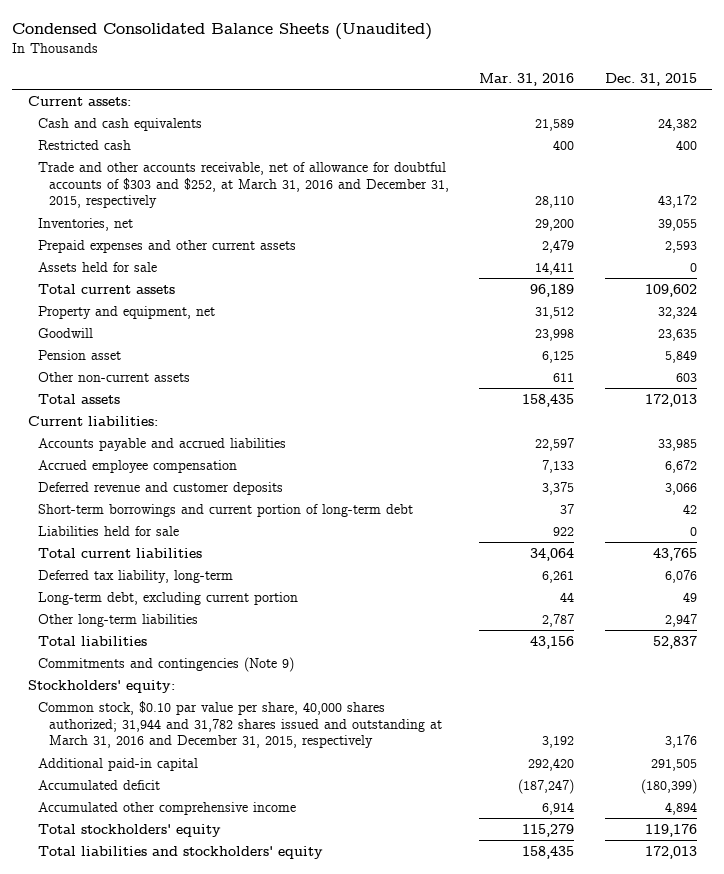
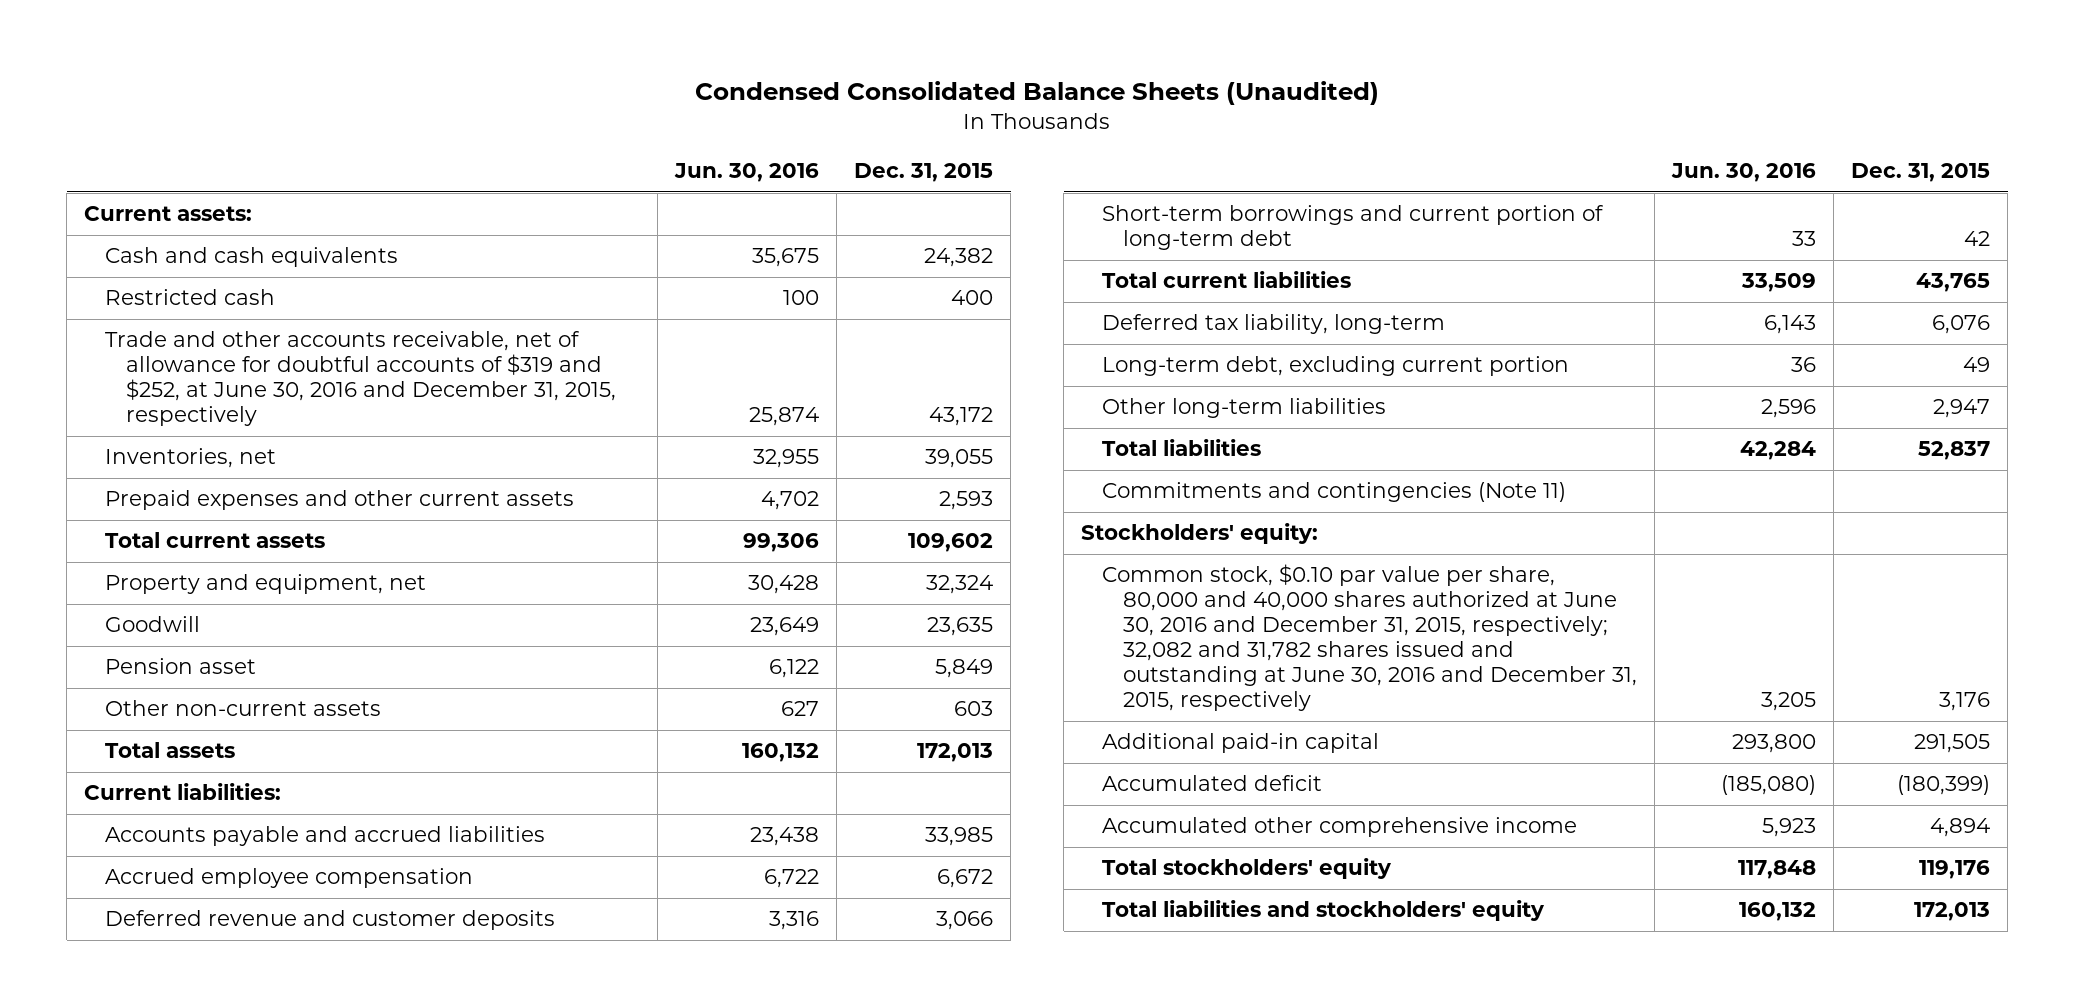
[479,72,575,86] Mar. 31, 2016 -> none
none -> [673,163,819,183] Jun. 30, 2016
[38,161,450,209] Trade and other accounts receivable, net of allowance for doubtful accounts of $303 and $252, at March 31, 2016 and December 31, 2015, respectively -> [104,331,616,427] Trade and other accounts receivable, net of allowance for doubtful accounts of $319 and $252, at June 30, 2016 and December 31, 2015, respectively
[38,261,158,272] Assets held for sale -> none
[38,525,180,536] Liabilities held for sale -> none
[38,656,295,672] Commitments and contingencies (Note 9) -> [1102,482,1567,503] Commitments and contingencies (Note 11)
[38,700,443,749] Common stock, $0.10 par value per share, 40,000 shares authorized; 31,944 and 31,782 shares issued and outstanding at March 31, 2016 and December 31, 2015, respectively -> [1102,564,1638,712] Common stock, $0.10 par value per share, 80,000 and 40,000 shares authorized at June 30, 2016 and December 31, 2015, respectively; 32,082 and 31,782 shares issued and outstanding at June 30, 2016 and December 31, 2015, respectively

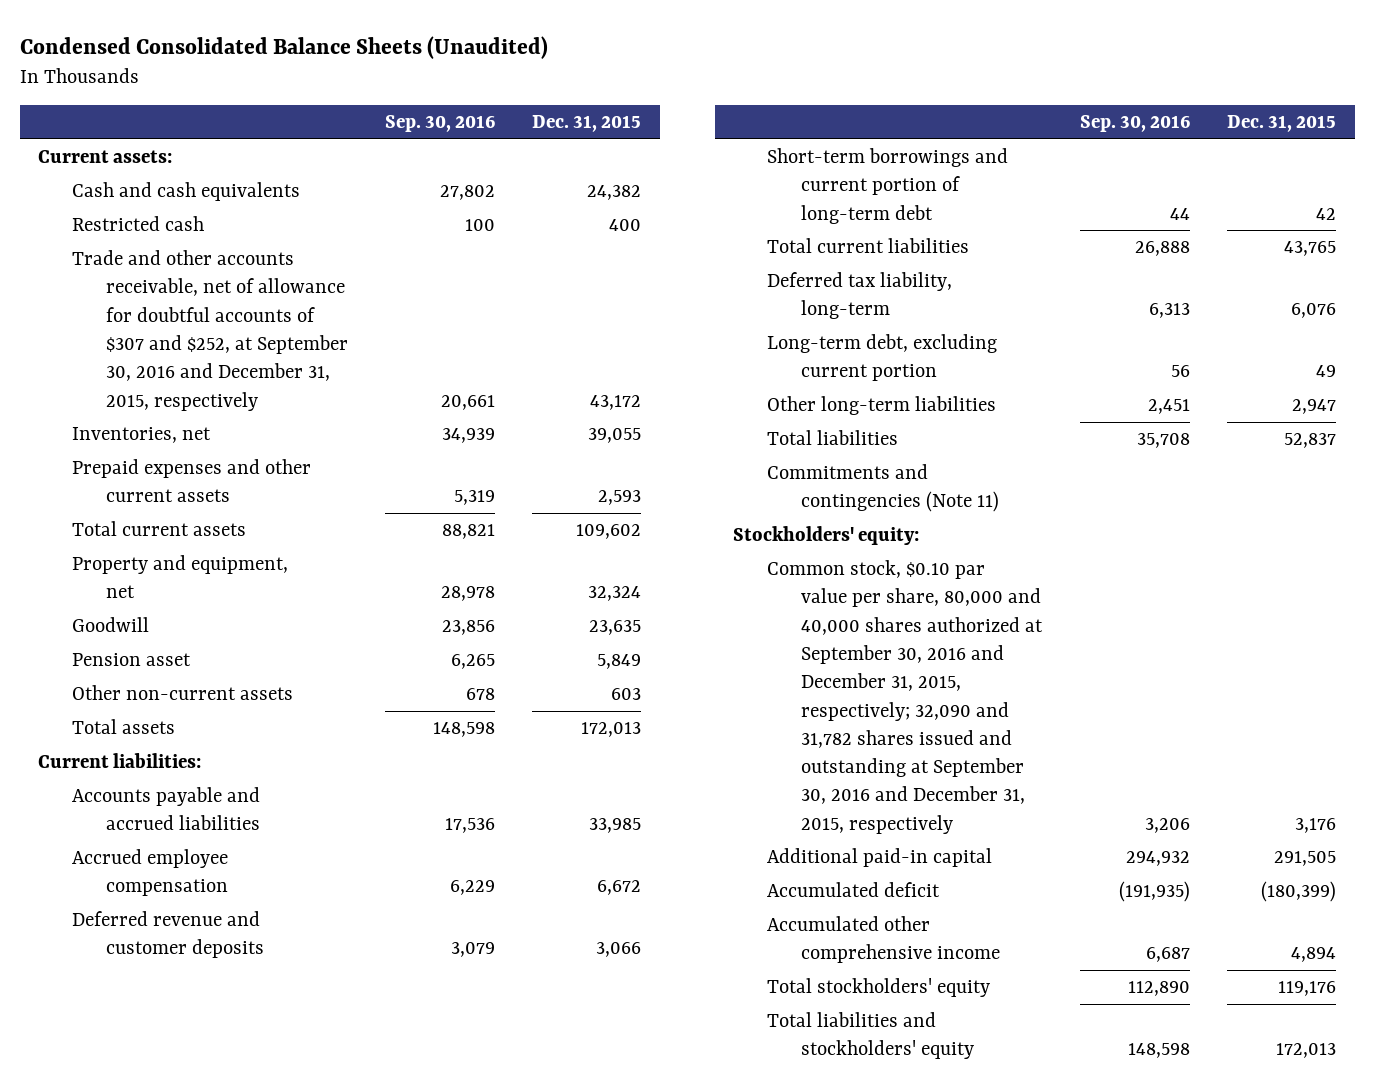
[673,163,819,183] Jun. 30, 2016 -> none
none -> [385,114,496,132] Sep. 30, 2016
[104,331,616,427] Trade and other accounts receivable, net of allowance for doubtful accounts of $319 and $252, at June 30, 2016 and December 31, 2015, respectively -> [72,250,349,411] Trade and other accounts receivable, net of allowance for doubtful accounts of $307 and $252, at September 30, 2016 and December 31, 2015, respectively
[1102,564,1638,712] Common stock, $0.10 par value per share, 80,000 and 40,000 shares authorized at June 30, 2016 and December 31, 2015, respectively; 32,082 and 31,782 shares issued and outstanding at June 30, 2016 and December 31, 2015, respectively -> [767,560,1044,834] Common stock, $0.10 par value per share, 80,000 and 40,000 shares authorized at September 30, 2016 and December 31, 2015, respectively; 32,090 and 31,782 shares issued and outstanding at September 30, 2016 and December 31, 2015, respectively

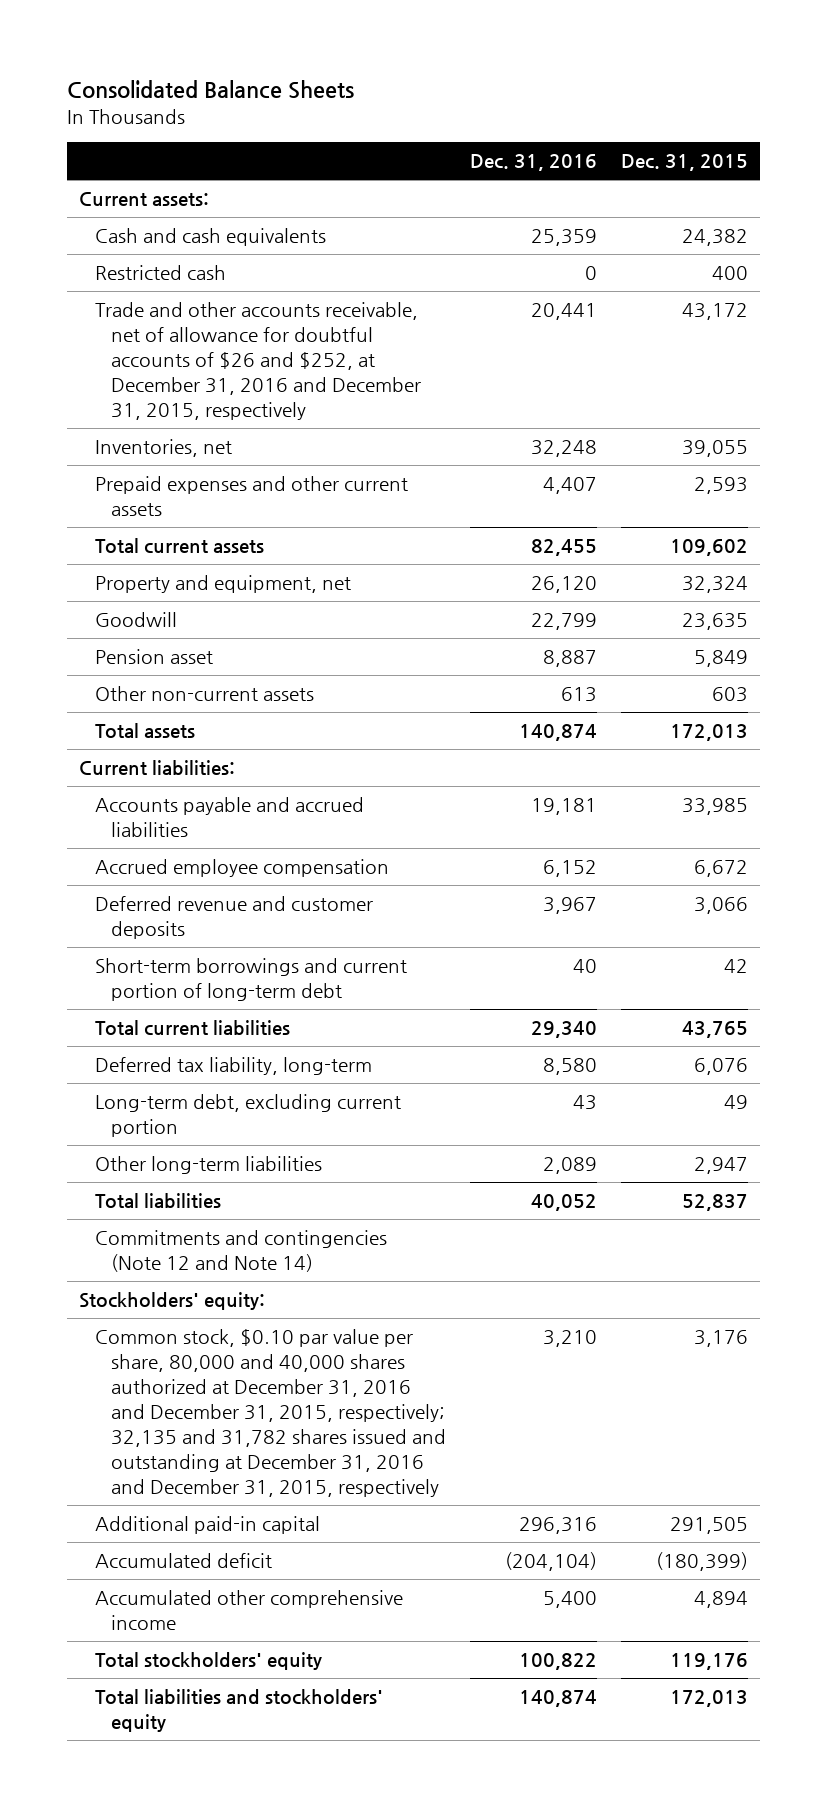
[19,35,548,59] Condensed Consolidated Balance Sheets (Unaudited) -> [66,79,354,99] Consolidated Balance Sheets
[385,114,496,132] Sep. 30, 2016 -> none
none -> [469,154,597,172] Dec. 31, 2016
[72,250,349,411] Trade and other accounts receivable, net of allowance for doubtful accounts of $307 and $252, at September 30, 2016 and December 31, 2015, respectively -> [94,302,421,421] Trade and other accounts receivable, net of allowance for doubtful accounts of $26 and $252, at December 31, 2016 and December 31, 2015, respectively
[767,464,1000,513] Commitments and contingencies (Note 11) -> [94,1230,387,1273] Commitments and contingencies (Note 12 and Note 14)
[767,560,1044,834] Common stock, $0.10 par value per share, 80,000 and 40,000 shares authorized at September 30, 2016 and December 31, 2015, respectively; 32,090 and 31,782 shares issued and outstanding at September 30, 2016 and December 31, 2015, respectively -> [94,1329,446,1498] Common stock, $0.10 par value per share, 80,000 and 40,000 shares authorized at December 31, 2016 and December 31, 2015, respectively; 32,135 and 31,782 shares issued and outstanding at December 31, 2016 and December 31, 2015, respectively

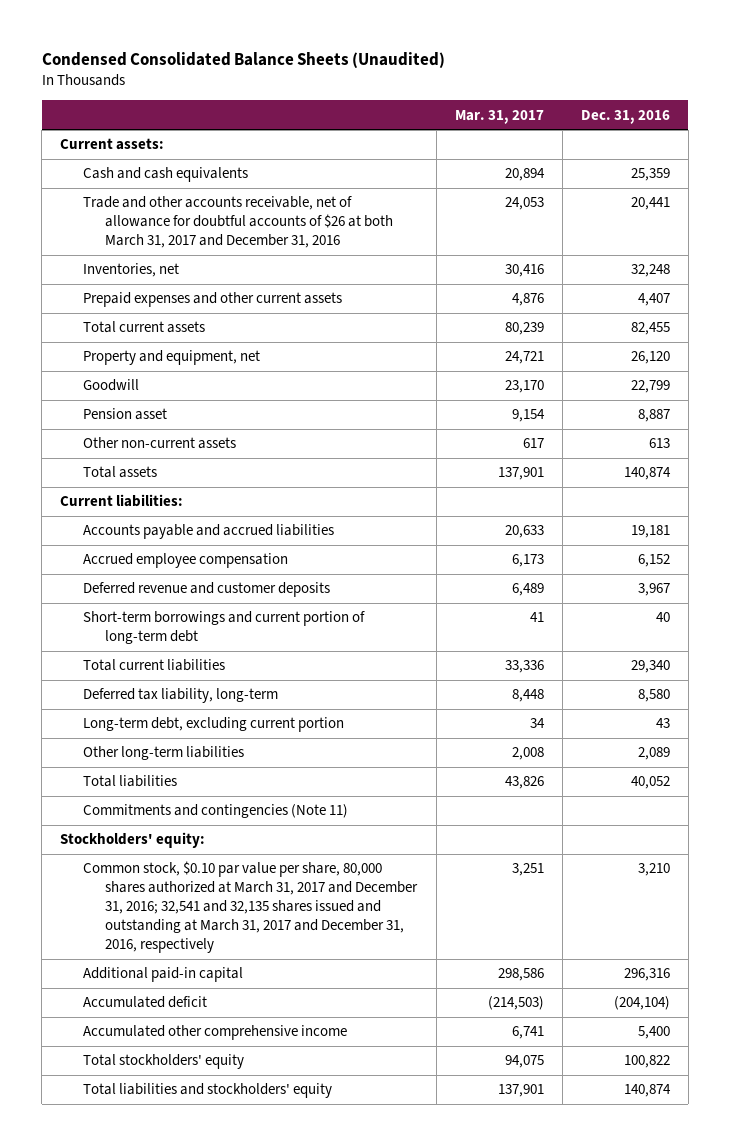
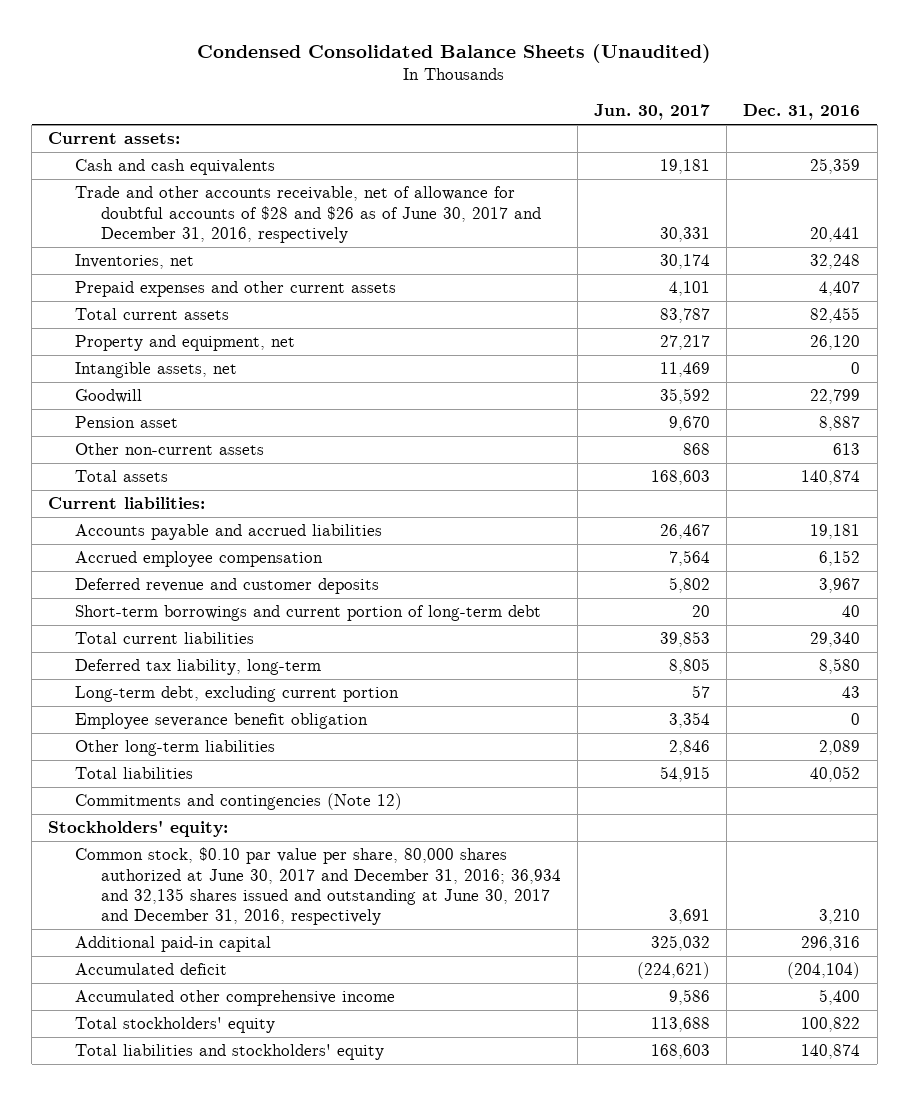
[454,109,544,124] Mar. 31, 2017 -> none
none -> [594,104,711,121] Jun. 30, 2017
[82,196,394,249] Trade and other accounts receivable, net of allowance for doubtful accounts of $26 at both March 31, 2017 and December 31, 2016 -> [74,186,541,243] Trade and other accounts receivable, net of allowance for doubtful accounts of $28 and $26 as of June 30, 2017 and December 31, 2016, respectively
none -> [74,362,237,379] Intangible assets, net
none -> [74,713,368,730] Employee severance benefit obligation
[82,804,348,819] Commitments and contingencies (Note 11) -> [74,793,402,811] Commitments and contingencies (Note 12)
[82,861,419,954] Common stock, $0.10 par value per share, 80,000 shares authorized at March 31, 2017 and December 31, 2016; 32,541 and 32,135 shares issued and outstanding at March 31, 2017 and December 31, 2016, respectively -> [74,847,561,926] Common stock, $0.10 par value per share, 80,000 shares authorized at June 30, 2017 and December 31, 2016; 36,934 and 32,135 shares issued and outstanding at June 30, 2017 and December 31, 2016, respectively

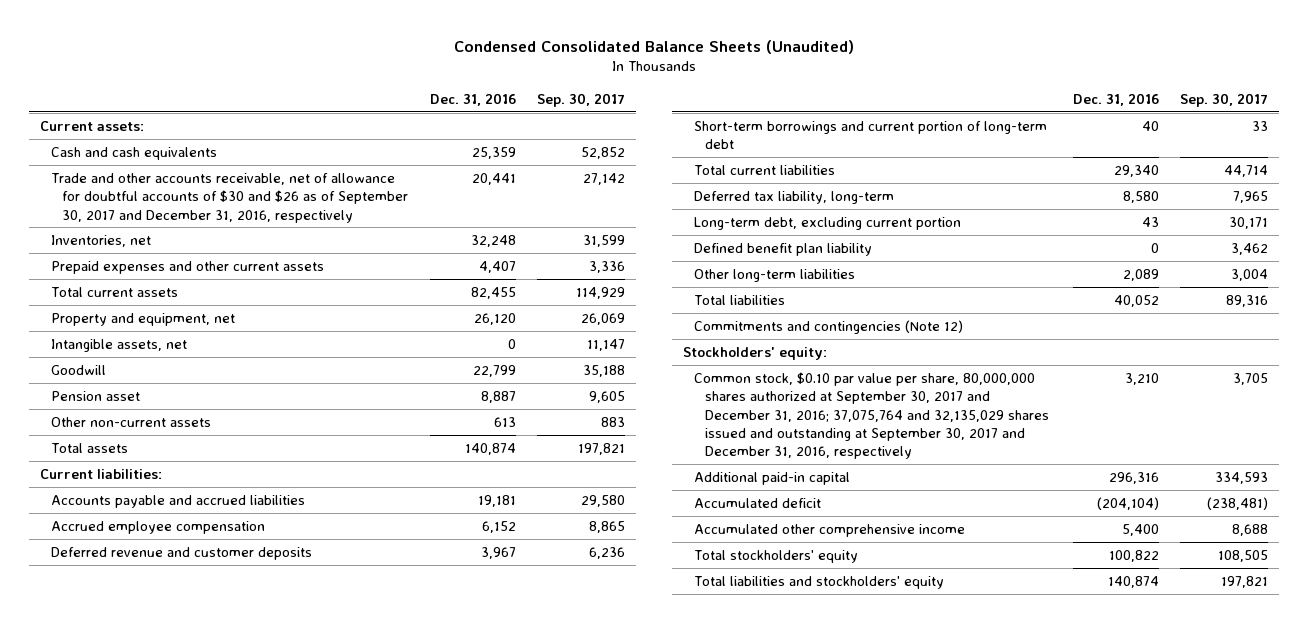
[594,104,711,121] Jun. 30, 2017 -> none
none -> [537,92,626,107] Sep. 30, 2017
[74,186,541,243] Trade and other accounts receivable, net of allowance for doubtful accounts of $28 and $26 as of June 30, 2017 and December 31, 2016, respectively -> [51,172,409,223] Trade and other accounts receivable, net of allowance for doubtful accounts of $30 and $26 as of September 30, 2017 and December 31, 2016, respectively
[74,713,368,730] Employee severance benefit obligation -> [694,242,873,256] Defined benefit plan liability
[74,847,561,926] Common stock, $0.10 par value per share, 80,000 shares authorized at June 30, 2017 and December 31, 2016; 36,934 and 32,135 shares issued and outstanding at June 30, 2017 and December 31, 2016, respectively -> [694,371,1050,460] Common stock, $0.10 par value per share, 80,000,000 shares authorized at September 30, 2017 and December 31, 2016; 37,075,764 and 32,135,029 shares issued and outstanding at September 30, 2017 and December 31, 2016, respectively

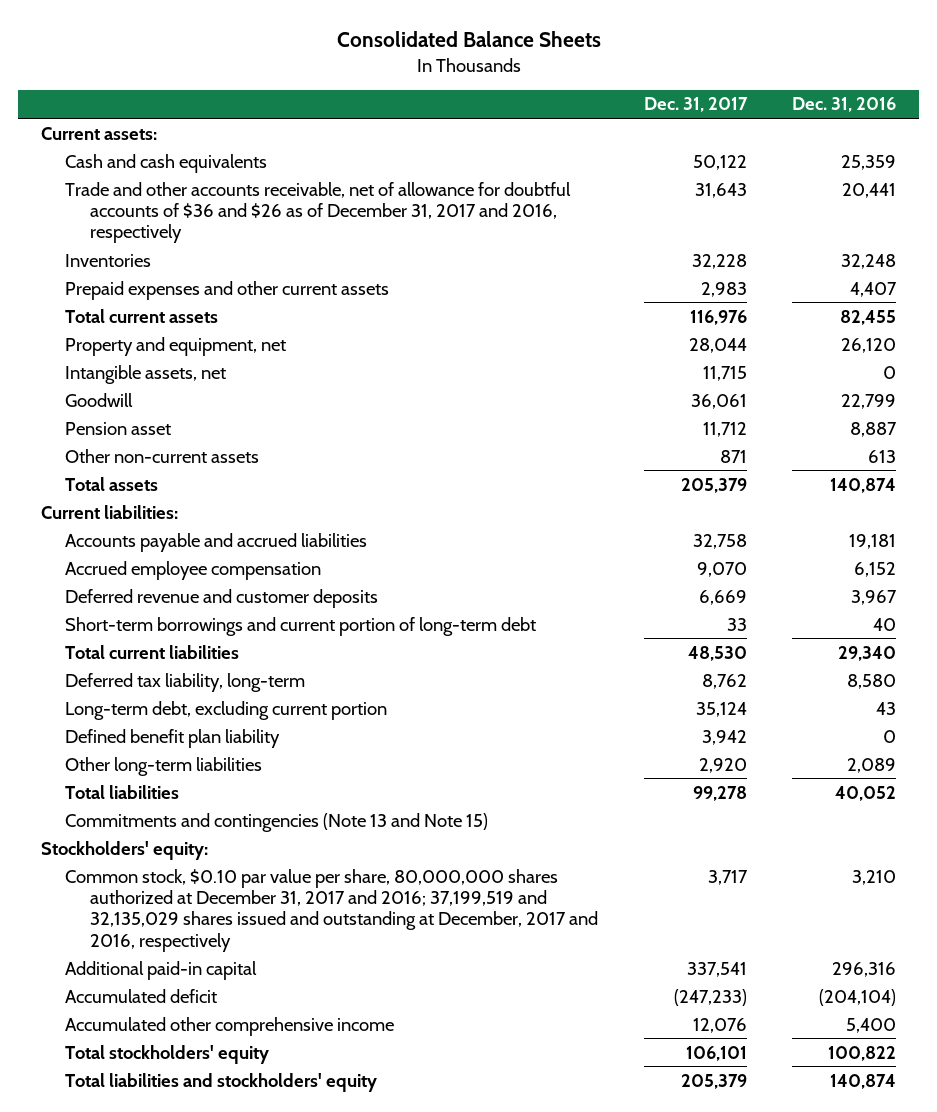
[454,39,855,54] Condensed Consolidated Balance Sheets (Unaudited) -> [336,30,601,47] Consolidated Balance Sheets
[537,92,626,107] Sep. 30, 2017 -> none
none -> [643,97,748,113] Dec. 31, 2017
[51,172,409,223] Trade and other accounts receivable, net of allowance for doubtful accounts of $30 and $26 as of September 30, 2017 and December 31, 2016, respectively -> [65,181,572,244] Trade and other accounts receivable, net of allowance for doubtful accounts of $36 and $26 as of December 31, 2017 and 2016, respectively
[51,234,152,247] Inventories, net -> [65,253,152,267] Inventories
[694,319,964,334] Commitments and contingencies (Note 12) -> [65,812,489,832] Commitments and contingencies (Note 13 and Note 15)
[694,371,1050,460] Common stock, $0.10 par value per share, 80,000,000 shares authorized at September 30, 2017 and December 31, 2016; 37,075,764 and 32,135,029 shares issued and outstanding at September 30, 2017 and December 31, 2016, respectively -> [65,868,598,952] Common stock, $0.10 par value per share, 80,000,000 shares authorized at December 31, 2017 and 2016; 37,199,519 and 32,135,029 shares issued and outstanding at December, 2017 and 2016, respectively

